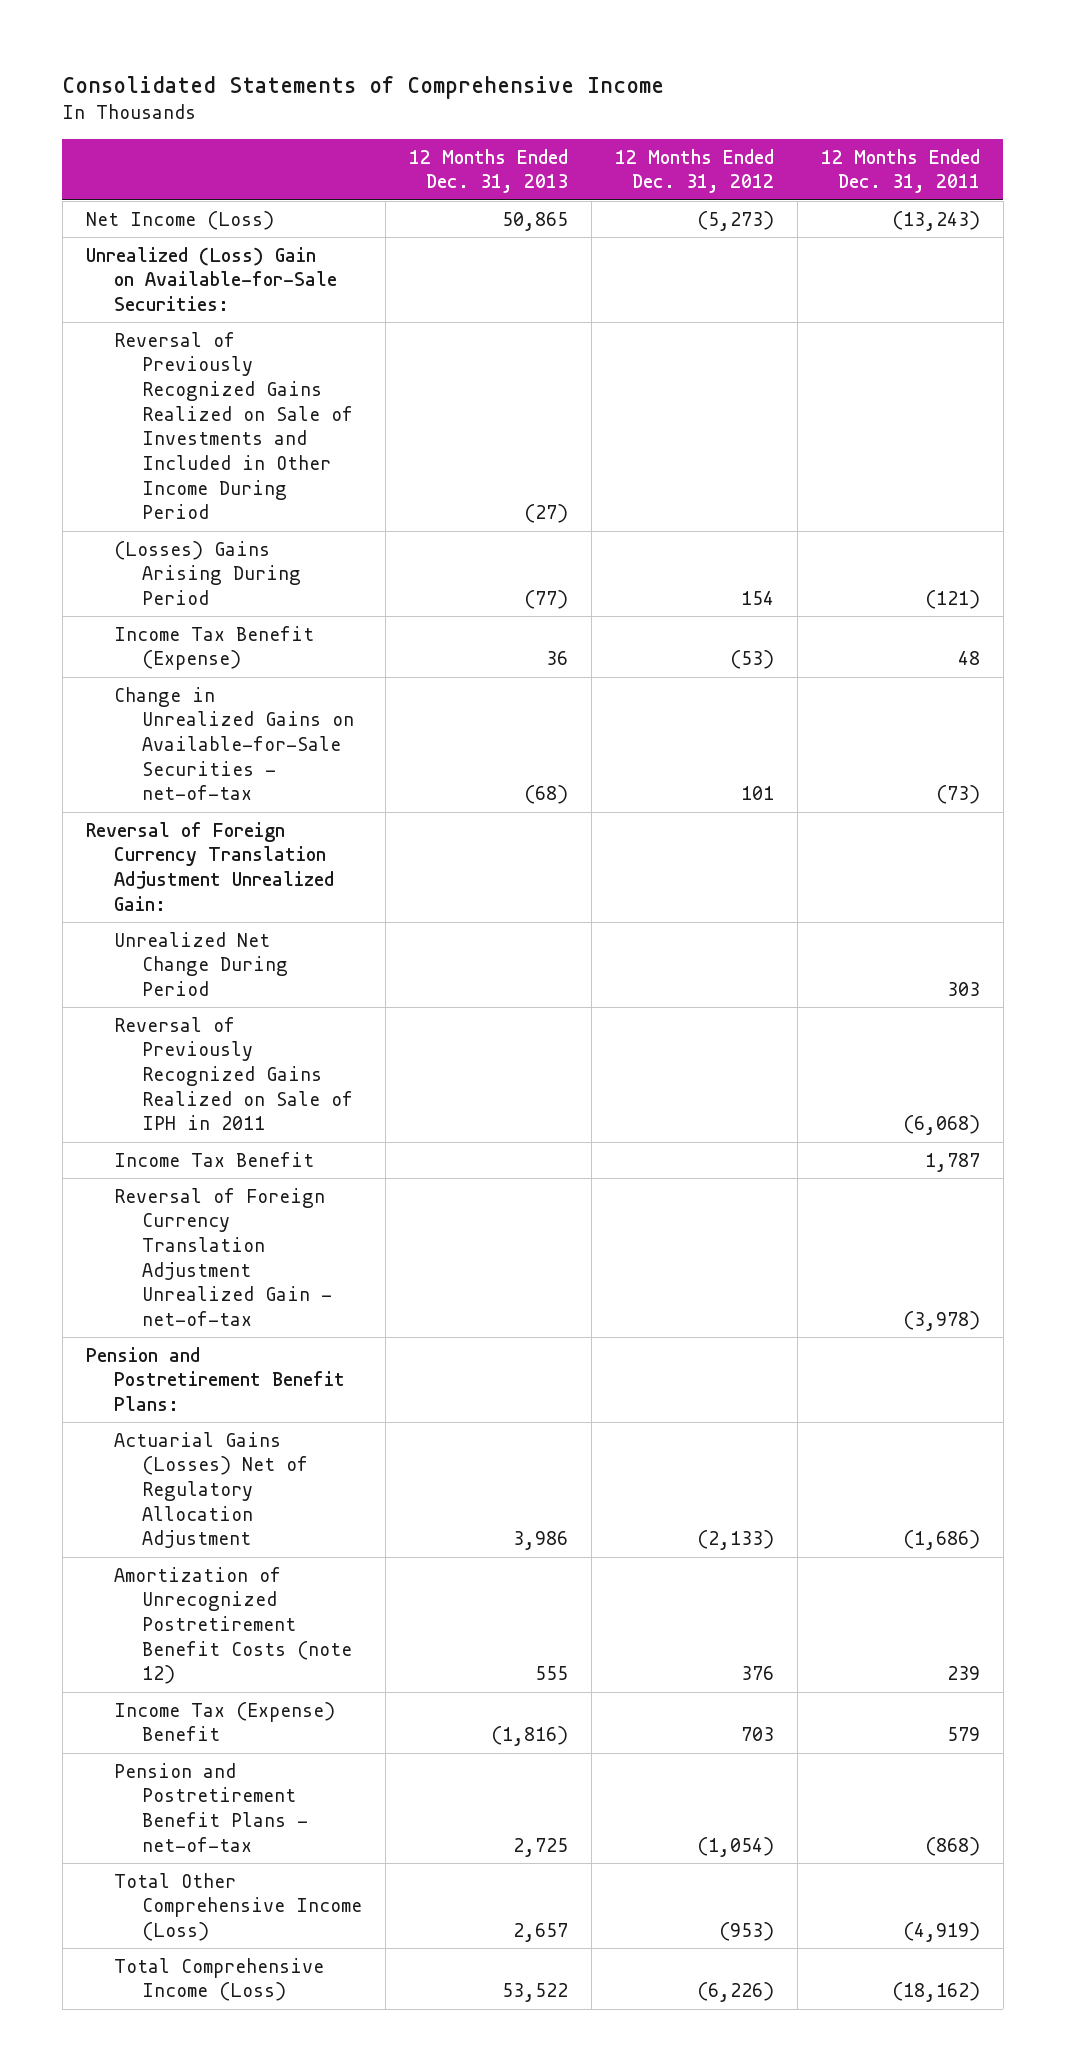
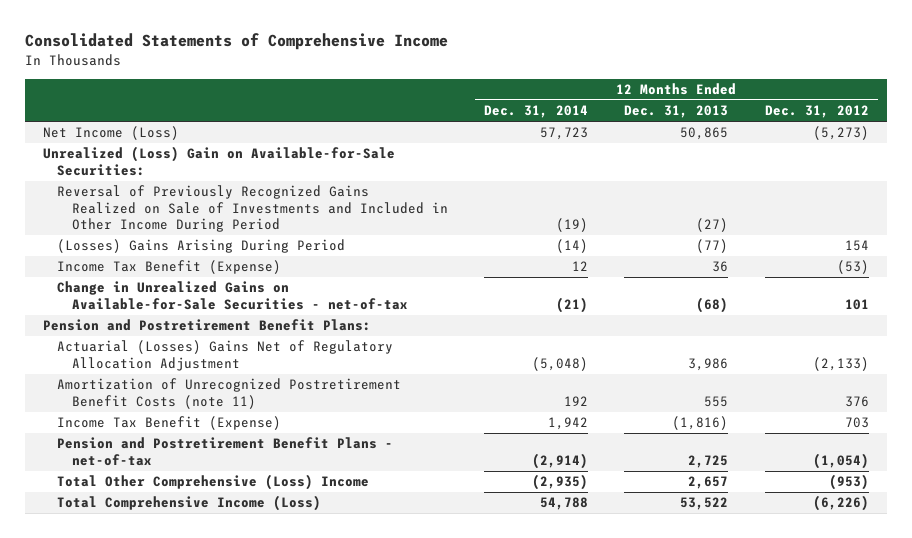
[820,148,980,194] 12 Months Ended Dec. 31, 2011 -> none
none -> [484,105,589,119] Dec. 31, 2014
[85,821,334,911] Reversal of Foreign Currency Translation Adjustment Unrealized Gain: -> none
[113,931,289,997] Unrealized Net Change During Period -> none
[113,1016,354,1131] Reversal of Previously Recognized Gains Realized on Sale of IPH in 2011 -> none
[113,1151,314,1167] Income Tax Benefit -> none
[113,1187,333,1327] Reversal of Foreign Currency Translation Adjustment Unrealized Gain - net-of-tax -> none
[113,1431,309,1549] Actuarial Gains (Losses) Net of Regulatory Allocation Adjustment -> [57,340,394,371] Actuarial (Losses) Gains Net of Regulatory Allocation Adjustment
[113,1566,353,1685] Amortization of Unrecognized Postretirement Benefit Costs (note 12) -> [57,378,402,409] Amortization of Unrecognized Postretirement Benefit Costs (note 11)
[113,1701,335,1742] Income Tax (Expense) Benefit -> [57,416,282,431] Income Tax Benefit (Expense)
[113,1872,363,1942] Total Other Comprehensive Income (Loss) -> [57,474,370,491] Total Other Comprehensive (Loss) Income

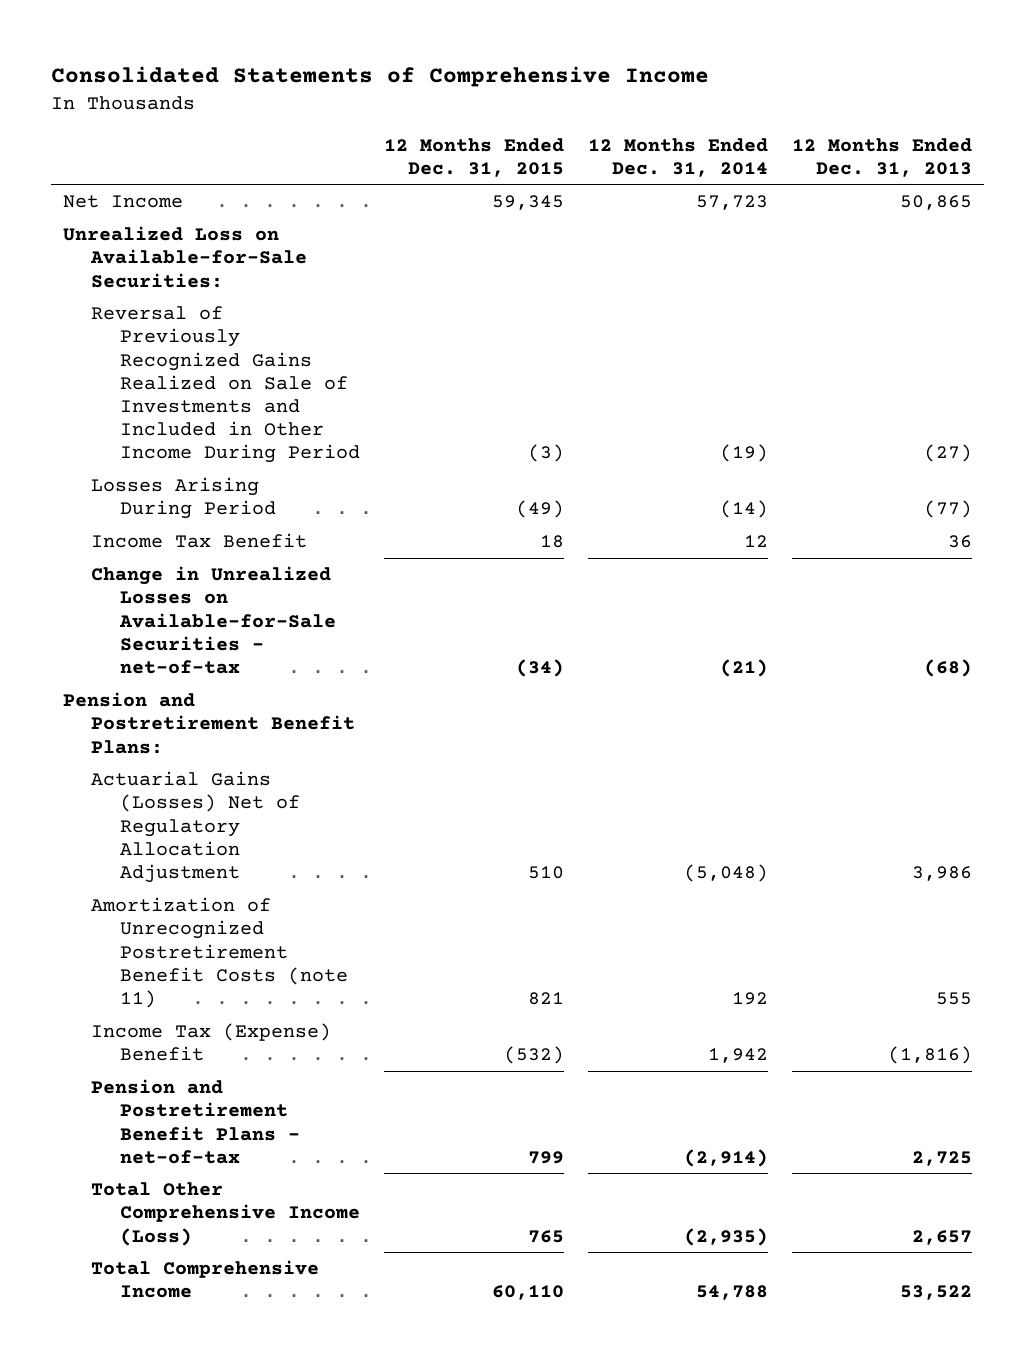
[764,105,869,119] Dec. 31, 2012 -> none
none -> [384,137,565,177] 12 Months Ended Dec. 31, 2015
[43,126,180,141] Net Income (Loss) -> [62,195,183,209] Net Income
[43,146,396,176] Unrealized (Loss) Gain on Available-for-Sale Securities: -> [62,226,308,288] Unrealized Loss on Available-for-Sale Securities:
[57,239,346,254] (Losses) Gains Arising During Period -> [91,477,277,520] Losses Arising During Period
[57,260,282,275] Income Tax Benefit (Expense) -> [91,533,308,549] Income Tax Benefit
[57,281,408,310] Change in Unrealized Gains on Available-for-Sale Securities - net-of-tax -> [91,566,337,675] Change in Unrealized Losses on Available-for-Sale Securities - net-of-tax
[57,340,394,371] Actuarial (Losses) Gains Net of Regulatory Allocation Adjustment -> [91,771,301,884] Actuarial Gains (Losses) Net of Regulatory Allocation Adjustment
[57,416,282,431] Income Tax Benefit (Expense) -> [91,1023,332,1062] Income Tax (Expense) Benefit
[57,474,370,491] Total Other Comprehensive (Loss) Income -> [91,1182,361,1246] Total Other Comprehensive Income (Loss)
[57,495,322,512] Total Comprehensive Income (Loss) -> [91,1260,320,1299] Total Comprehensive Income

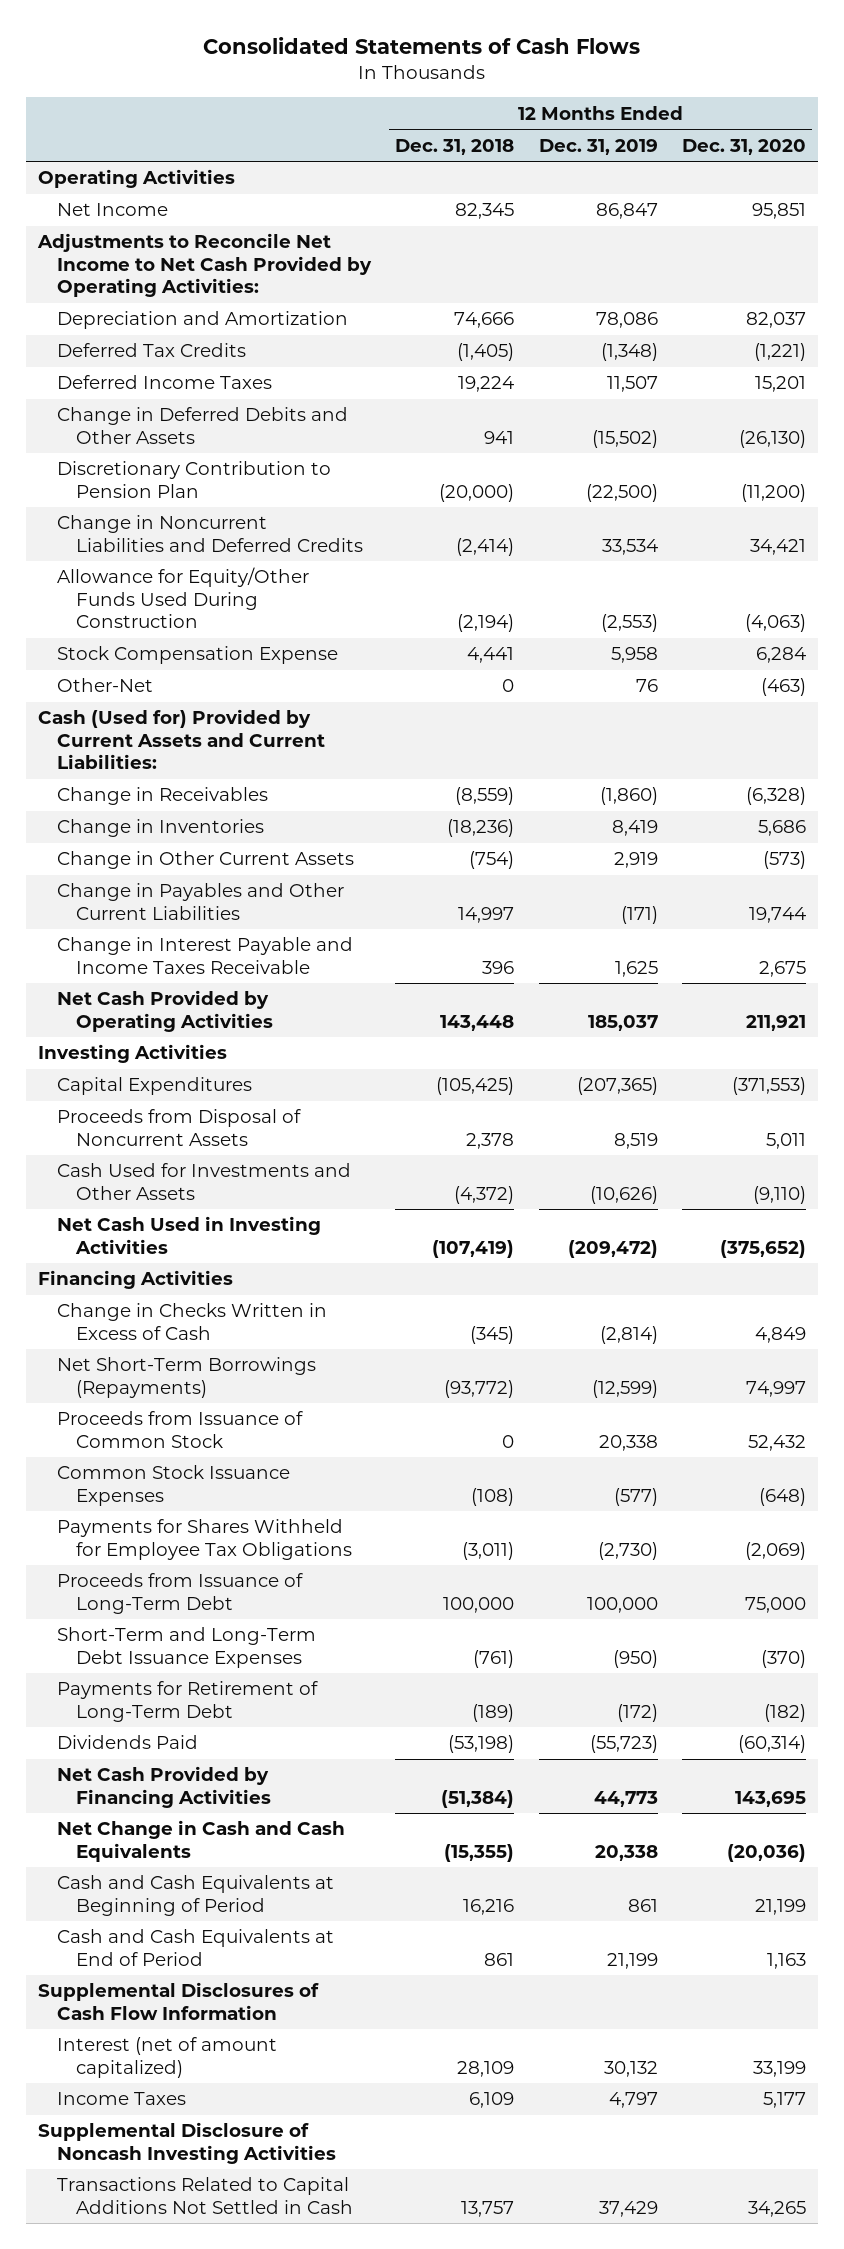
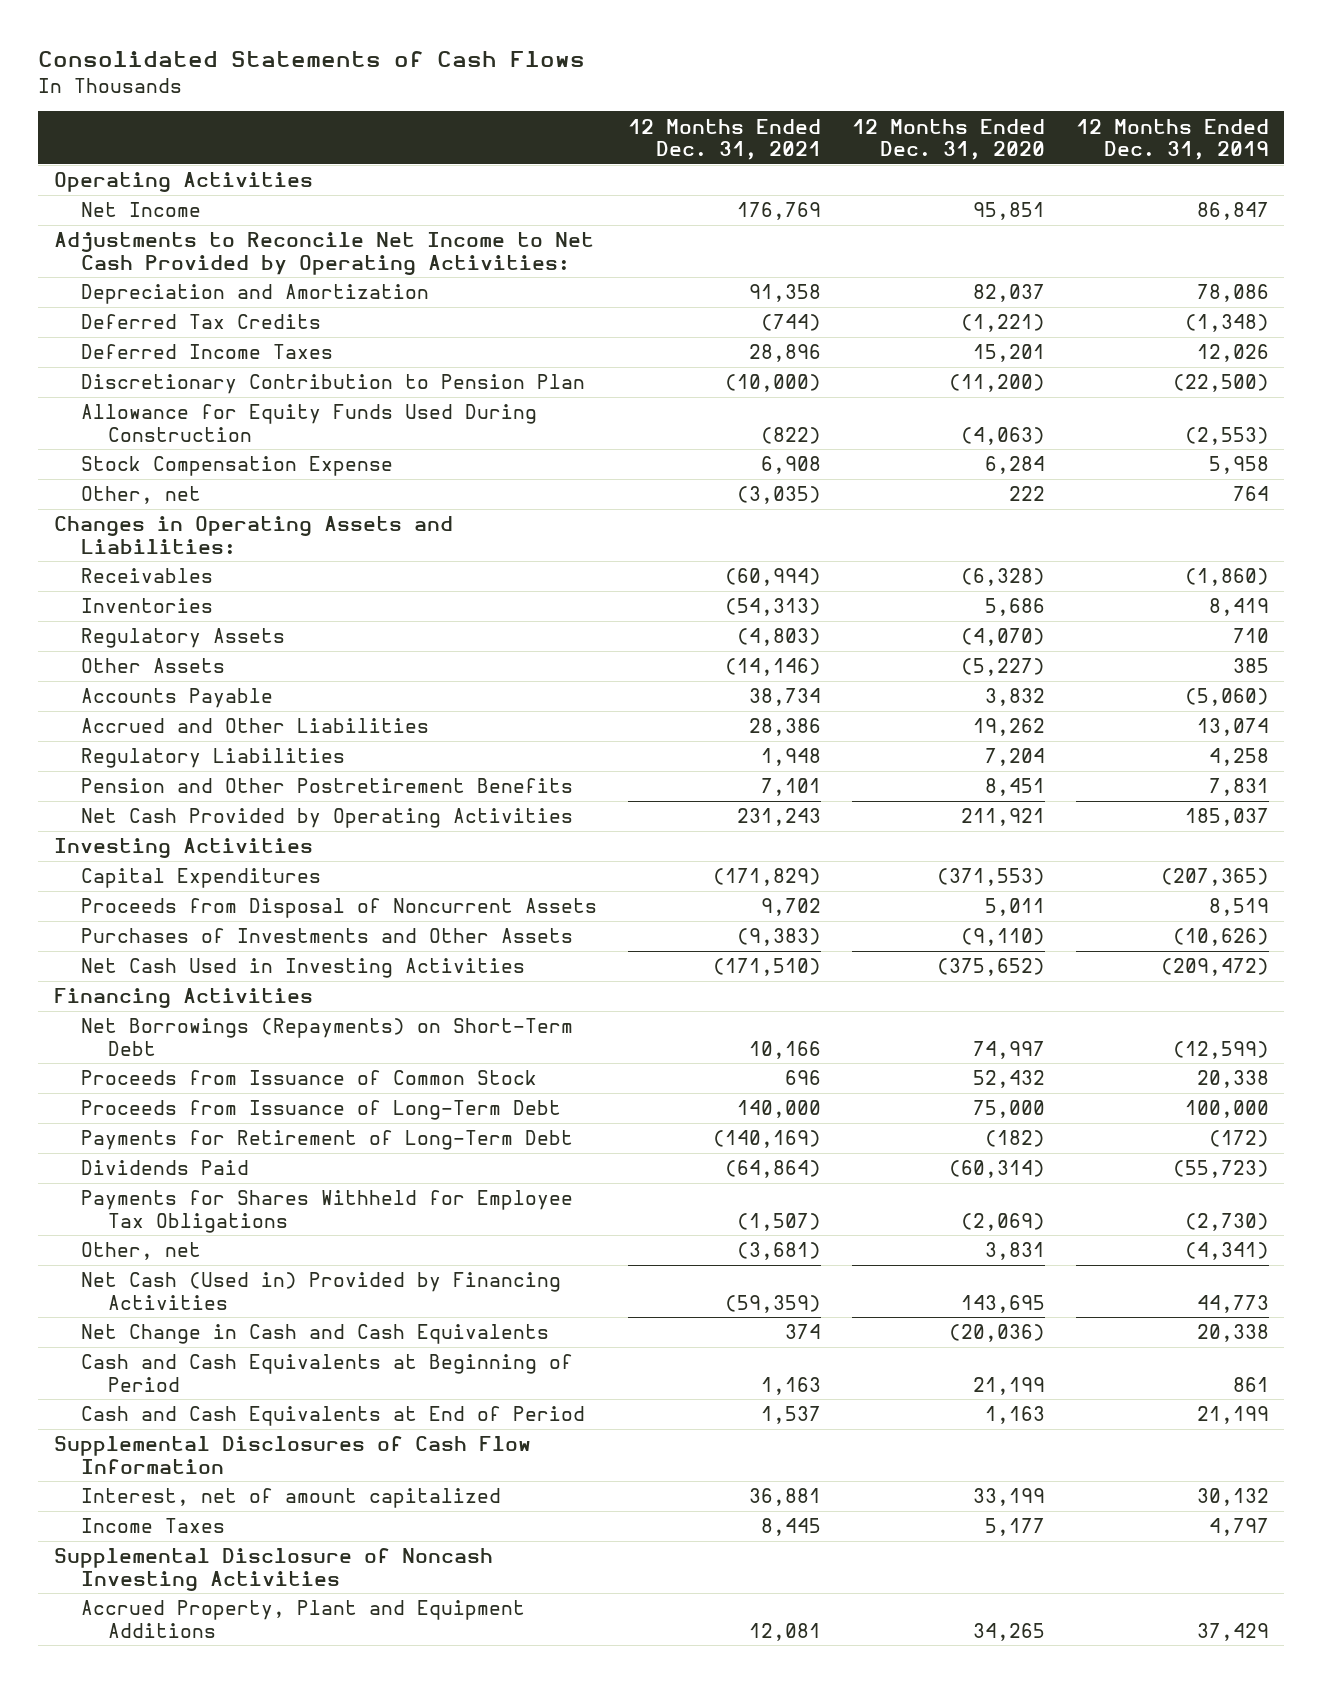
[395,138,515,155] Dec. 31, 2018 -> none
none -> [627,118,821,160] 12 Months Ended Dec. 31, 2021
[57,407,349,444] Change in Deferred Debits and Other Assets -> none
[606,376,658,393] 11,507 -> [1196,344,1269,363] 12,026
[57,515,364,552] Change in Noncurrent Liabilities and Deferred Credits -> none
[57,567,310,628] Allowance for Equity/Other Funds Used During Construction -> [80,404,537,442] Allowance for Equity Funds Used During Construction
[57,883,345,920] Change in Payables and Other Current Liabilities -> none
[57,937,354,974] Change in Interest Payable and Income Taxes Receivable -> none
[57,678,154,693] Other-Net -> [80,486,201,505] Other, net
[635,679,658,693] 76 -> [1232,486,1269,502] 764
[760,678,806,697] (463) -> [1008,486,1045,502] 222
[37,709,326,769] Cash (Used for) Provided by Current Assets and Current Liabilities: -> [53,516,453,554] Changes in Operating Assets and Liabilities:
[57,787,269,806] Change in Receivables -> [80,568,213,584] Receivables
[57,819,265,838] Change in Inventories -> [80,598,213,614] Inventories
none -> [80,628,285,649] Regulatory Assets
[57,851,355,870] Change in Other Current Assets -> [80,658,225,674] Other Assets
[613,852,658,869] 2,919 -> [1232,658,1269,674] 385
[762,851,806,870] (573) -> [960,658,1045,677] (5,227)
none -> [80,688,273,709] Accounts Payable
none -> [80,718,429,734] Accrued and Other Liabilities
none -> [80,748,345,769] Regulatory Liabilities
none -> [80,778,573,794] Pension and Other Postretirement Benefits
[57,1163,352,1200] Cash Used for Investments and Other Assets -> [80,928,573,944] Purchases of Investments and Other Assets
[57,1303,328,1340] Change in Checks Written in Excess of Cash -> none
[57,1357,317,1398] Net Short-Term Borrowings (Repayments) -> [80,1018,573,1056] Net Borrowings (Repayments) on Short-Term Debt
[57,1465,291,1506] Common Stock Issuance Expenses -> none
[57,1627,317,1668] Short-Term and Long-Term Debt Issuance Expenses -> none
[57,1519,353,1560] Payments for Shares Withheld for Employee Tax Obligations -> [80,1190,573,1233] Payments for Shares Withheld for Employee Tax Obligations
none -> [80,1242,201,1261] Other, net
[57,1766,272,1808] Net Cash Provided by Financing Activities -> [80,1272,561,1310] Net Cash (Used in) Provided by Financing Activities
[57,2037,278,2078] Interest (net of amount capitalized) -> [80,1488,501,1509] Interest, net of amount capitalized
[57,2177,354,2214] Transactions Related to Capital Additions Not Settled in Cash -> [80,1600,525,1638] Accrued Property, Plant and Equipment Additions

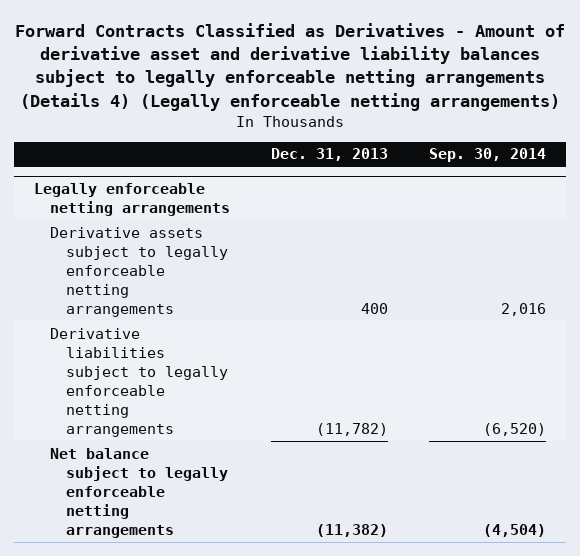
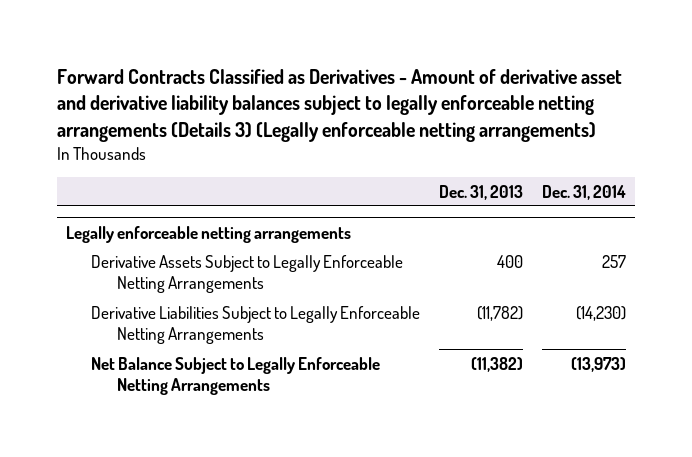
[14,22,565,111] Forward Contracts Classified as Derivatives - Amount of derivative asset and derivative liability balances subject to legally enforceable netting arrangements (Details 4) (Legally enforceable netting arrangements) -> [57,68,623,142] Forward Contracts Classified as Derivatives - Amount of derivative asset and derivative liability balances subject to legally enforceable netting arrangements (Details 3) (Legally enforceable netting arrangements)
[428,148,546,163] Sep. 30, 2014 -> none
none -> [541,184,626,200] Dec. 31, 2014
[50,226,229,318] Derivative assets subject to legally enforceable netting arrangements -> [91,254,404,294] Derivative Assets Subject to Legally Enforceable Netting Arrangements
[50,327,229,438] Derivative liabilities subject to legally enforceable netting arrangements -> [91,305,421,345] Derivative Liabilities Subject to Legally Enforceable Netting Arrangements
[50,447,229,539] Net balance subject to legally enforceable netting arrangements -> [91,356,381,396] Net Balance Subject to Legally Enforceable Netting Arrangements

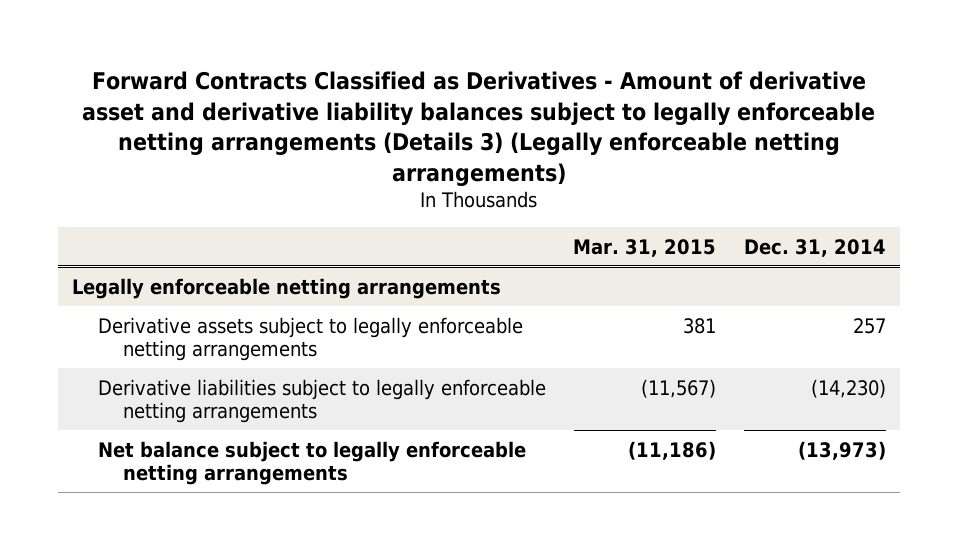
[439,184,524,200] Dec. 31, 2013 -> none
none -> [573,238,717,257] Mar. 31, 2015
[91,254,404,294] Derivative Assets Subject to Legally Enforceable Netting Arrangements -> [97,316,523,362] Derivative assets subject to legally enforceable netting arrangements
[91,305,421,345] Derivative Liabilities Subject to Legally Enforceable Netting Arrangements -> [97,378,546,424] Derivative liabilities subject to legally enforceable netting arrangements
[91,356,381,396] Net Balance Subject to Legally Enforceable Netting Arrangements -> [97,440,526,486] Net balance subject to legally enforceable netting arrangements

